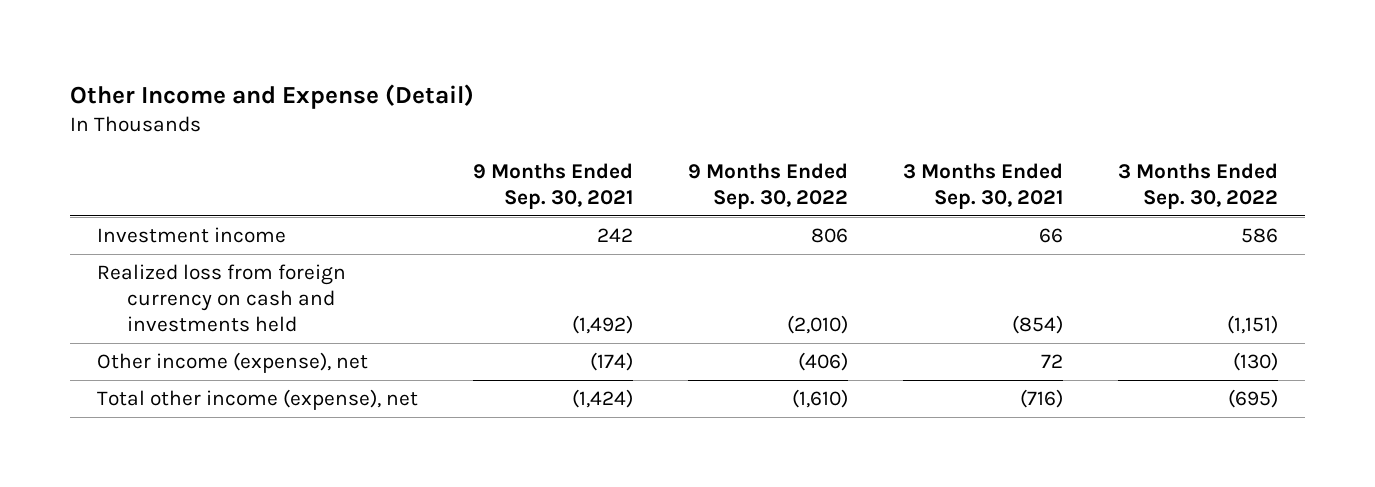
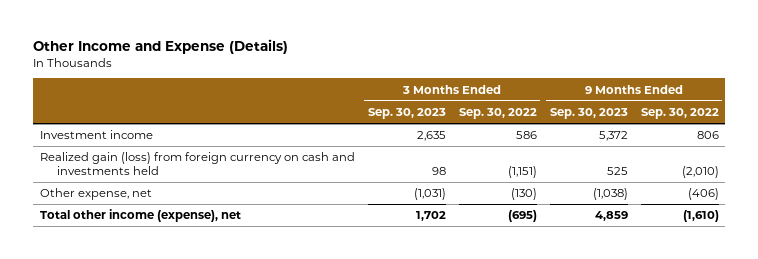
[69,83,474,109] Other Income and Expense (Detail) -> [33,39,289,55] Other Income and Expense (Details)
[473,162,634,209] 9 Months Ended Sep. 30, 2021 -> none
[902,162,1063,209] 3 Months Ended Sep. 30, 2021 -> none
none -> [367,107,446,119] Sep. 30, 2023
none -> [549,107,628,119] Sep. 30, 2023
[97,264,347,332] Realized loss from foreign currency on cash and investments held -> [39,152,355,176] Realized gain (loss) from foreign currency on cash and investments held
[97,352,369,374] Other income (expense), net -> [39,188,152,201] Other expense, net

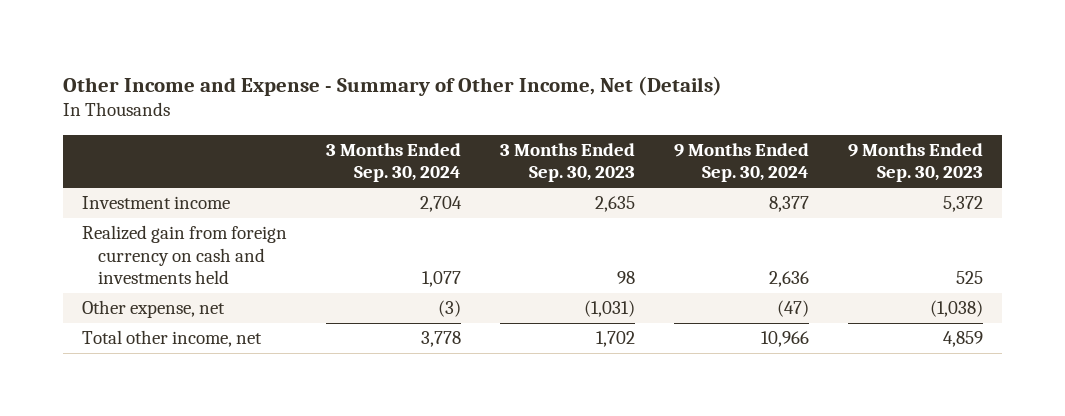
[33,39,289,55] Other Income and Expense (Details) -> [62,75,722,96] Other Income and Expense - Summary of Other Income, Net (Details)
[458,107,537,119] Sep. 30, 2022 -> none
[640,107,719,119] Sep. 30, 2022 -> none
none -> [326,143,462,183] 3 Months Ended Sep. 30, 2024
none -> [674,143,810,183] 9 Months Ended Sep. 30, 2024
[39,152,355,176] Realized gain (loss) from foreign currency on cash and investments held -> [82,225,288,285] Realized gain from foreign currency on cash and investments held
[39,209,241,223] Total other income (expense), net -> [82,330,263,348] Total other income, net

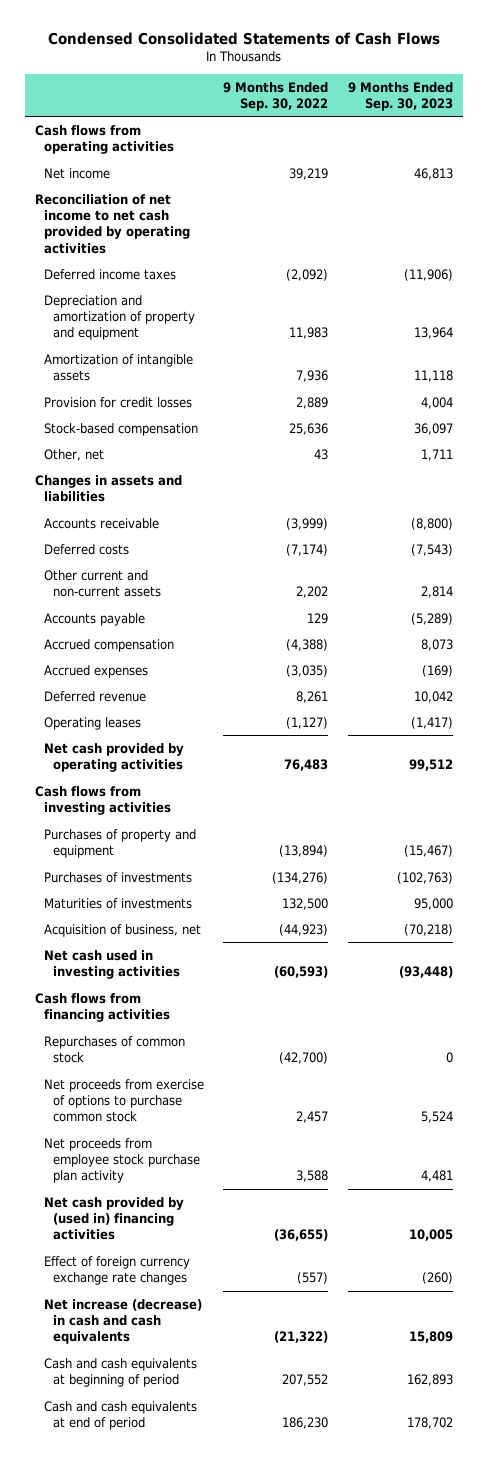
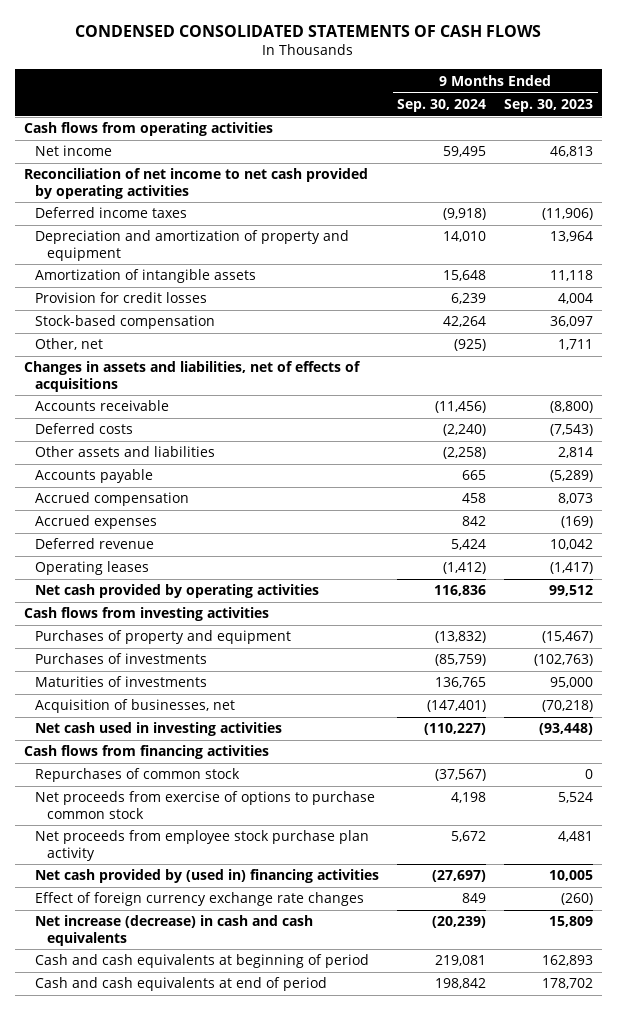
[47,32,440,46] Condensed Consolidated Statements of Cash Flows -> [75,24,542,37] CONDENSED CONSOLIDATED STATEMENTS OF CASH FLOWS
[223,81,329,111] 9 Months Ended Sep. 30, 2022 -> none
none -> [397,99,487,113] Sep. 30, 2024
[34,474,182,502] Changes in assets and liabilities -> [23,361,361,392] Changes in assets and liabilities, net of effects of acquisitions
[43,569,161,597] Other current and non-current assets -> [35,446,216,458] Other assets and liabilities
[43,923,201,937] Acquisition of business, net -> [35,699,236,714] Acquisition of businesses, net

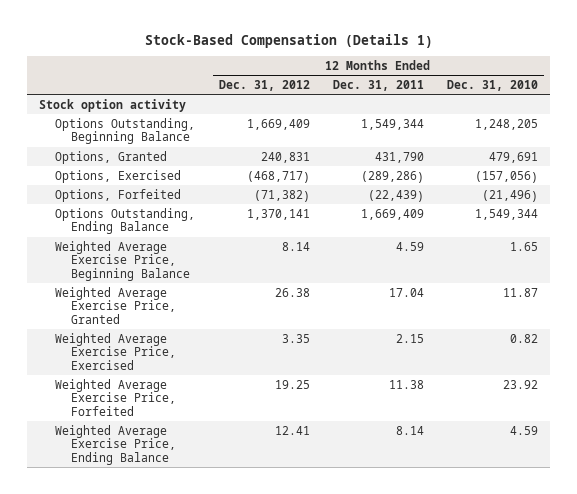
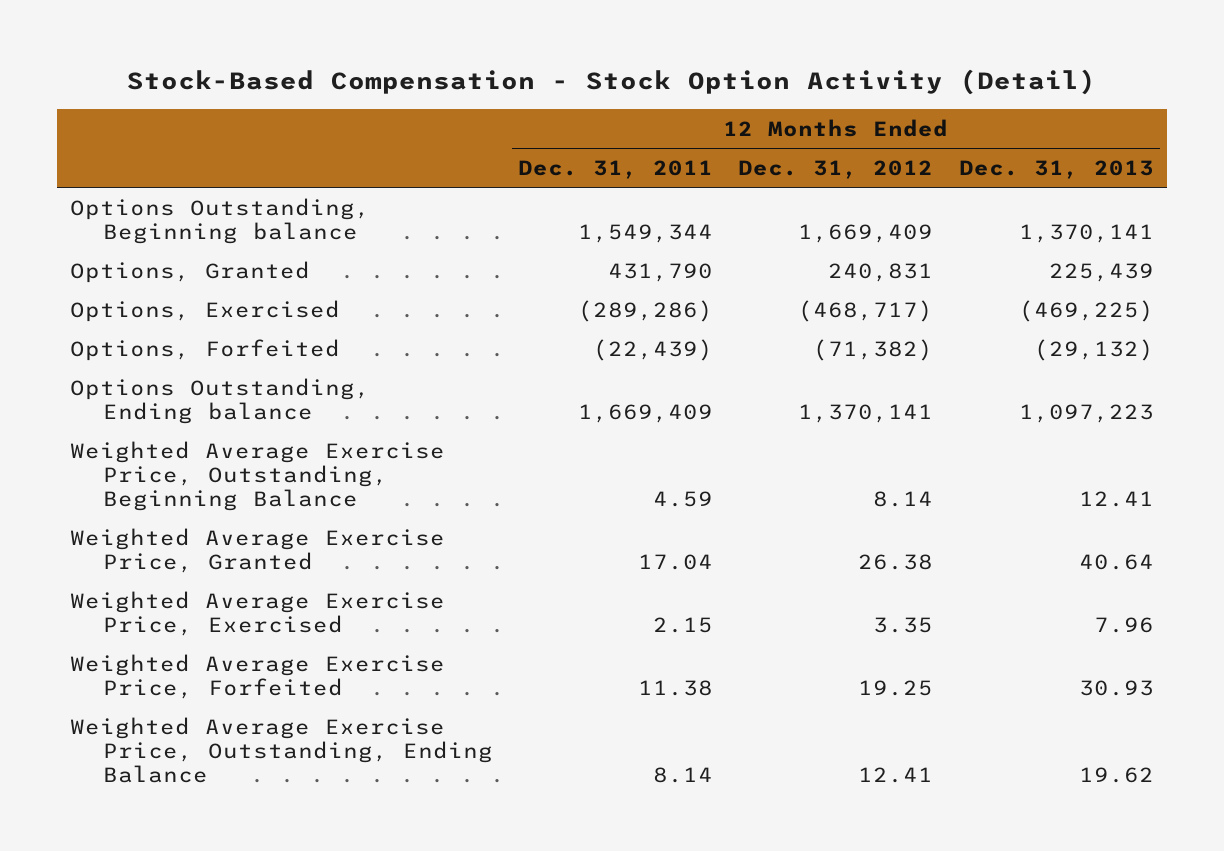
[144,34,433,49] Stock-Based Compensation (Details 1) -> [126,69,1096,96] Stock-Based Compensation - Stock Option Activity (Detail)
[447,79,539,91] Dec. 31, 2010 -> none
none -> [958,160,1154,180] Dec. 31, 2013
[39,98,187,112] Stock option activity -> none
[55,117,196,145] Options Outstanding, Beginning Balance -> [70,197,371,244] Options Outstanding, Beginning balance
[55,207,196,235] Options Outstanding, Ending Balance -> [70,377,371,424] Options Outstanding, Ending balance
[55,240,191,282] Weighted Average Exercise Price, Beginning Balance -> [70,440,446,511] Weighted Average Exercise Price, Outstanding, Beginning Balance
[55,424,177,466] Weighted Average Exercise Price, Ending Balance -> [70,716,493,783] Weighted Average Exercise Price, Outstanding, Ending Balance

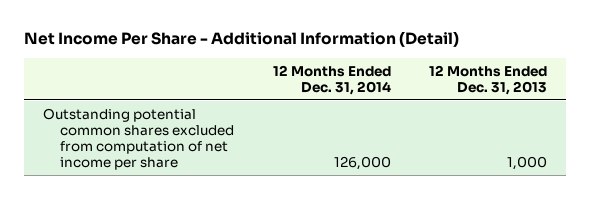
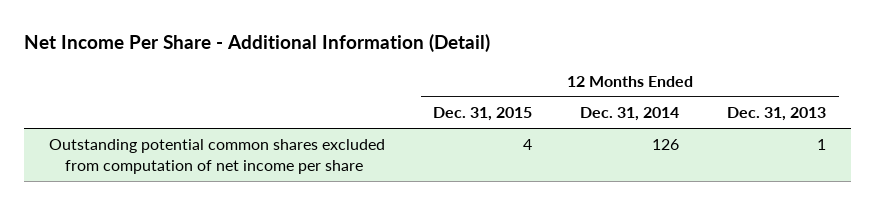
none -> [432,107,532,122] Dec. 31, 2015
[333,155,391,170] 126,000 -> [652,139,680,151] 126
[506,155,547,170] 1,000 -> [817,139,827,151] 1

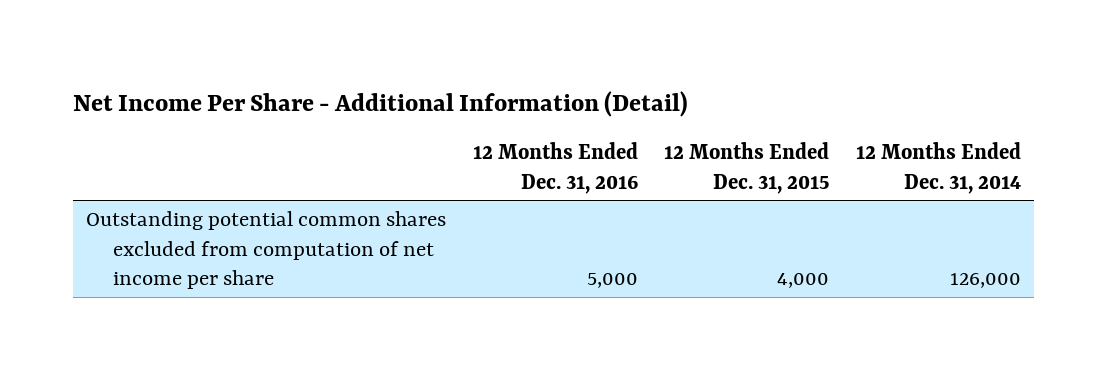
[727,107,827,122] Dec. 31, 2013 -> none
none -> [472,142,638,195] 12 Months Ended Dec. 31, 2016
[522,139,532,151] 4 -> [777,273,830,289] 4,000
[652,139,680,151] 126 -> [949,273,1021,289] 126,000

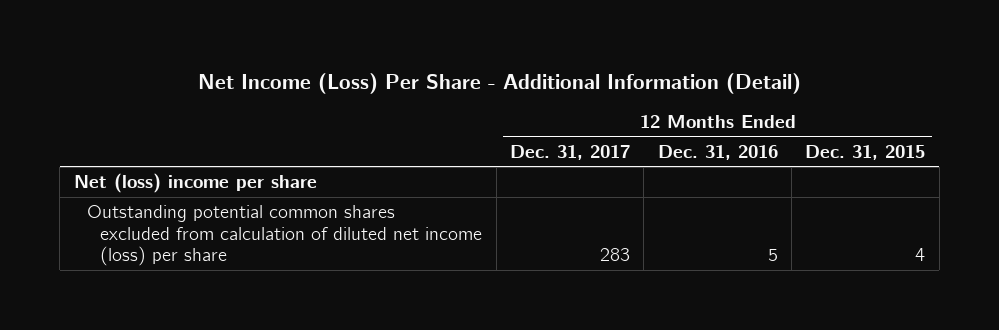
[73,90,689,117] Net Income Per Share - Additional Information (Detail) -> [197,72,801,94] Net Income (Loss) Per Share - Additional Information (Detail)
[855,142,1021,195] 12 Months Ended Dec. 31, 2014 -> none
none -> [509,144,630,160] Dec. 31, 2017
none -> [73,173,317,194] Net (loss) income per share
[86,210,447,290] Outstanding potential common shares excluded from computation of net income per share -> [86,205,483,267] Outstanding potential common shares excluded from calculation of diluted net income (loss) per share
[586,273,638,289] 5,000 -> [767,249,778,262] 5
[777,273,830,289] 4,000 -> [915,248,926,262] 4

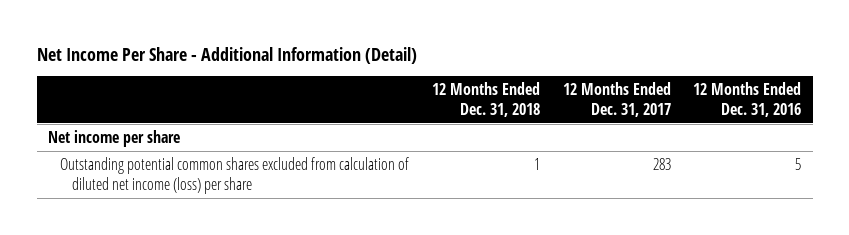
[197,72,801,94] Net Income (Loss) Per Share - Additional Information (Detail) -> [36,46,417,64] Net Income Per Share - Additional Information (Detail)
[805,144,926,160] Dec. 31, 2015 -> none
none -> [431,81,540,117] 12 Months Ended Dec. 31, 2018
[73,173,317,194] Net (loss) income per share -> [47,129,180,147] Net income per share

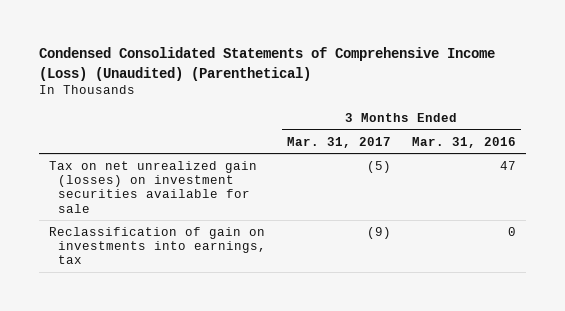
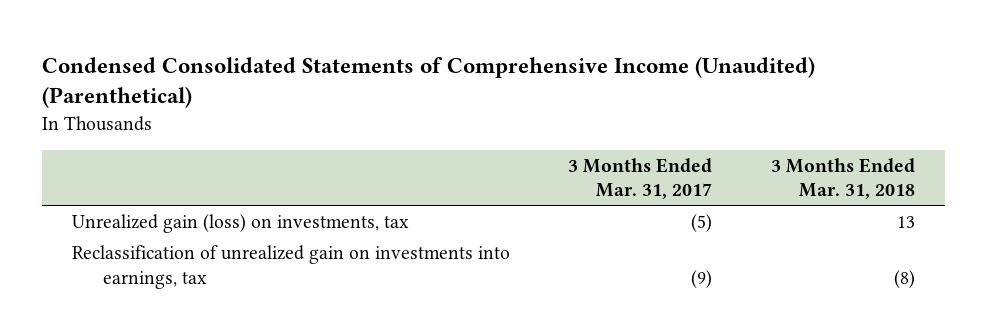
[39,47,496,81] Condensed Consolidated Statements of Comprehensive Income (Loss) (Unaudited) (Parenthetical) -> [42,56,816,109] Condensed Consolidated Statements of Comprehensive Income (Unaudited) (Parenthetical)
[411,136,516,148] Mar. 31, 2016 -> none
none -> [771,157,916,200] 3 Months Ended Mar. 31, 2018
[49,160,258,213] Tax on net unrealized gain (losses) on investment securities available for sale -> [71,213,409,233] Unrealized gain (loss) on investments, tax
[49,226,267,265] Reclassification of gain on investments into earnings, tax -> [71,244,510,289] Reclassification of unrealized gain on investments into earnings, tax

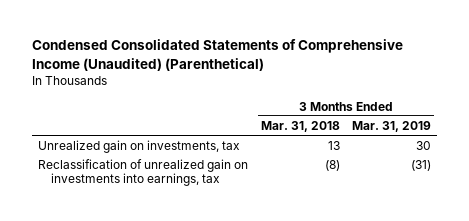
[568,157,713,200] 3 Months Ended Mar. 31, 2017 -> none
none -> [352,120,432,132] Mar. 31, 2019
[71,213,409,233] Unrealized gain (loss) on investments, tax -> [38,140,241,154] Unrealized gain on investments, tax

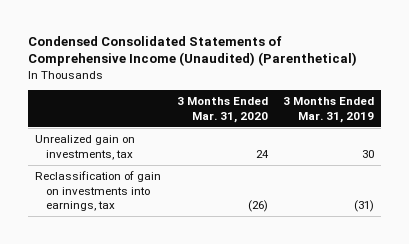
[260,120,340,132] Mar. 31, 2018 -> none
none -> [176,96,268,123] 3 Months Ended Mar. 31, 2020
[38,159,249,187] Reclassification of unrealized gain on investments into earnings, tax -> [35,171,162,212] Reclassification of gain on investments into earnings, tax

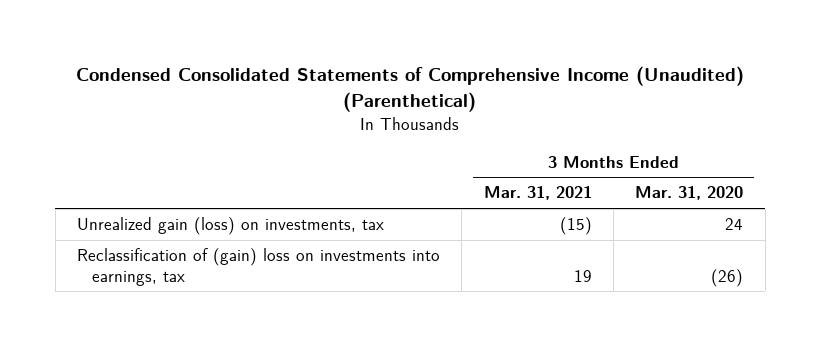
[282,96,374,123] 3 Months Ended Mar. 31, 2019 -> none
none -> [483,186,592,201] Mar. 31, 2021
[35,135,136,160] Unrealized gain on investments, tax -> [77,217,385,236] Unrealized gain (loss) on investments, tax
[35,171,162,212] Reclassification of gain on investments into earnings, tax -> [77,248,441,286] Reclassification of (gain) loss on investments into earnings, tax

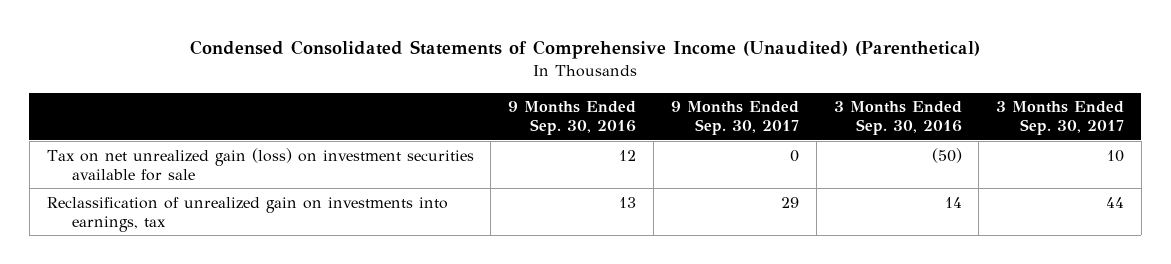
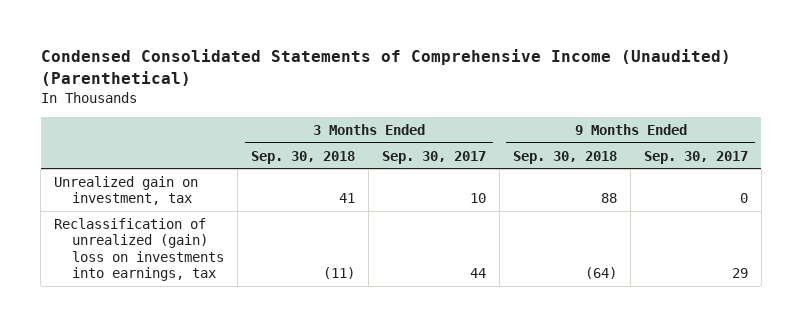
[508,101,637,136] 9 Months Ended Sep. 30, 2016 -> none
[833,101,962,136] 3 Months Ended Sep. 30, 2016 -> none
none -> [251,150,356,164] Sep. 30, 2018
none -> [513,150,618,164] Sep. 30, 2018
[46,147,474,181] Tax on net unrealized gain (loss) on investment securities available for sale -> [54,176,199,206] Unrealized gain on investment, tax
[46,196,448,232] Reclassification of unrealized gain on investments into earnings, tax -> [54,218,225,282] Reclassification of unrealized (gain) loss on investments into earnings, tax

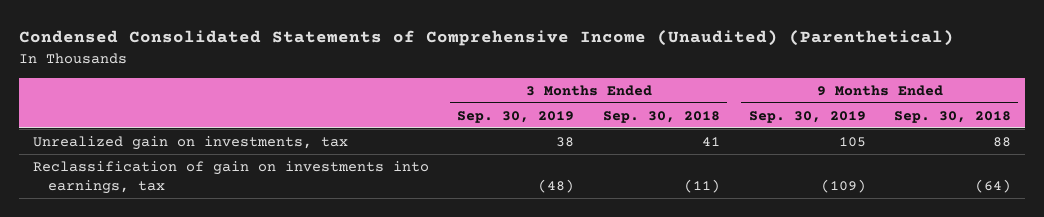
[382,150,487,164] Sep. 30, 2017 -> none
[643,150,748,164] Sep. 30, 2017 -> none
none -> [457,110,575,123] Sep. 30, 2019
none -> [748,110,866,123] Sep. 30, 2019
[54,176,199,206] Unrealized gain on investment, tax -> [32,135,348,150] Unrealized gain on investments, tax
[54,218,225,282] Reclassification of unrealized (gain) loss on investments into earnings, tax -> [32,160,429,195] Reclassification of gain on investments into earnings, tax

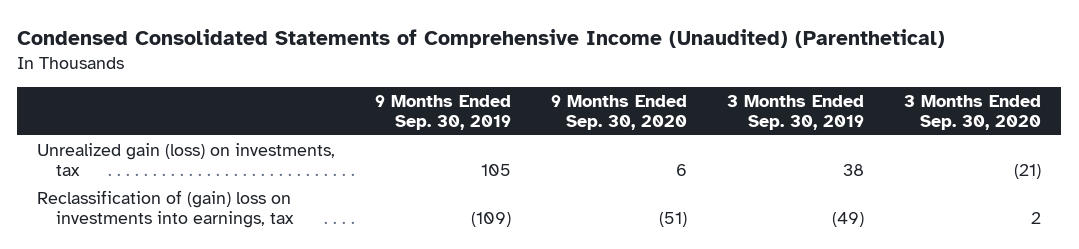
[602,110,720,123] Sep. 30, 2018 -> none
[894,110,1012,123] Sep. 30, 2018 -> none
none -> [551,94,688,131] 9 Months Ended Sep. 30, 2020
none -> [904,94,1042,131] 3 Months Ended Sep. 30, 2020
[32,135,348,150] Unrealized gain on investments, tax -> [37,142,336,177] Unrealized gain (loss) on investments, tax
[32,160,429,195] Reclassification of gain on investments into earnings, tax -> [37,189,295,229] Reclassification of (gain) loss on investments into earnings, tax
[538,179,575,194] (48) -> [832,212,865,228] (49)

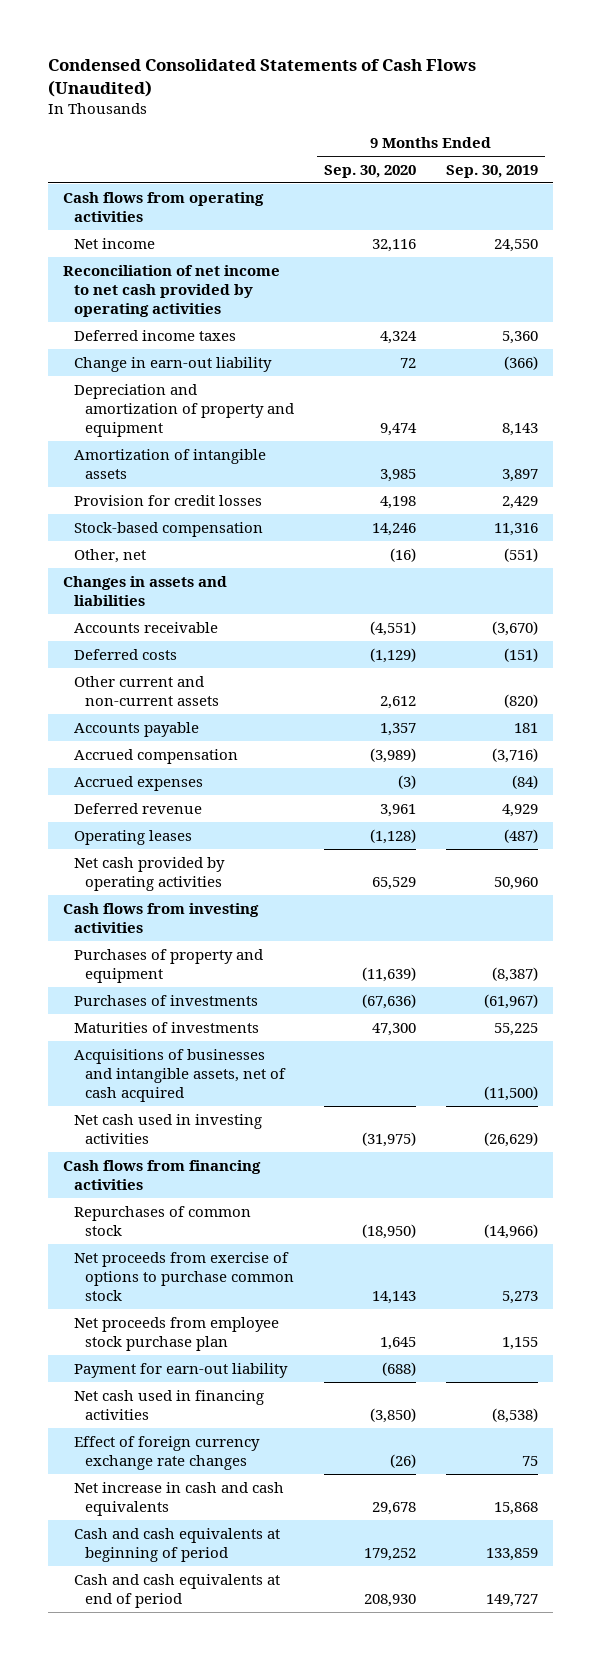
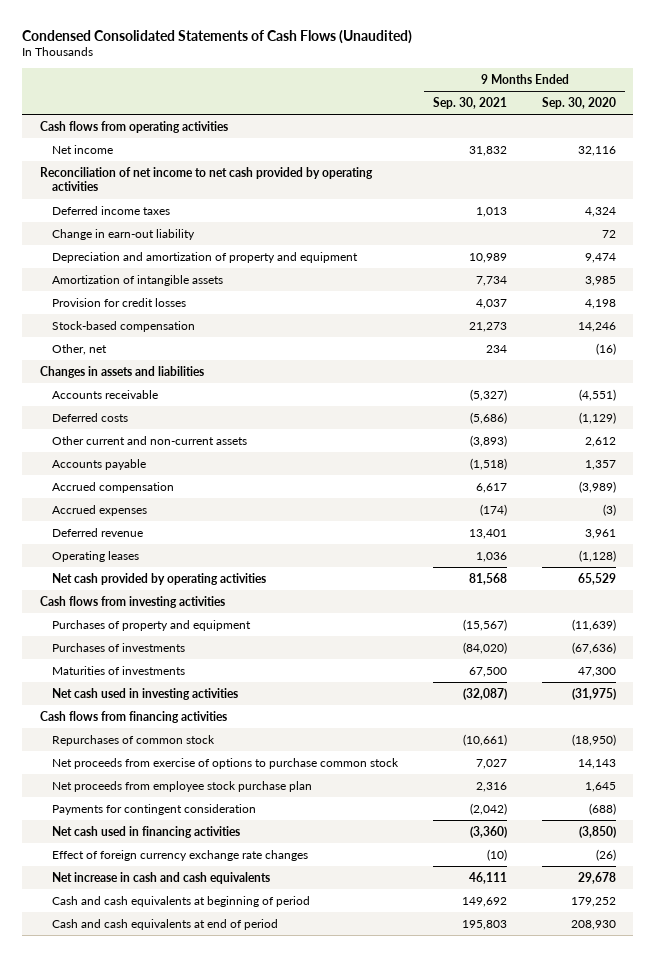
[445,164,538,178] Sep. 30, 2019 -> none
none -> [433,97,508,110] Sep. 30, 2021
[74,1048,287,1102] Acquisitions of businesses and intangible assets, net of cash acquired -> none
[74,1362,289,1378] Payment for earn-out liability -> [52,803,257,815] Payments for contingent consideration

